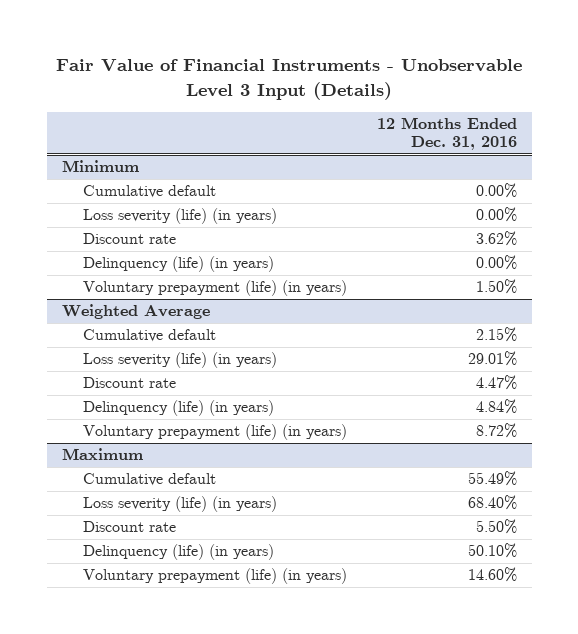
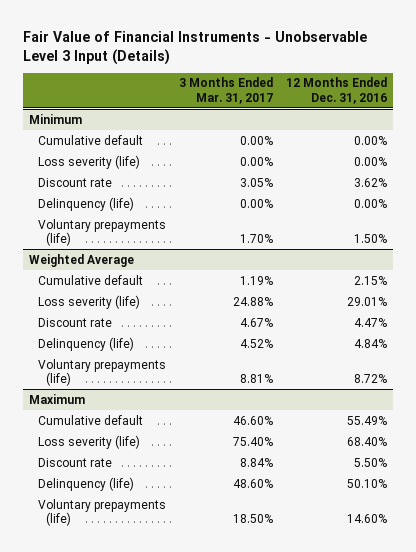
none -> [178,77,273,104] 3 Months Ended Mar. 31, 2017
[82,208,277,225] Loss severity (life) (in years) -> [37,154,140,169] Loss severity (life)
[82,256,274,273] Delinquency (life) (in years) -> [37,196,134,211] Delinquency (life)
[82,280,347,297] Voluntary prepayment (life) (in years) -> [37,218,166,247] Voluntary prepayments (life)
[82,352,277,369] Loss severity (life) (in years) -> [37,294,140,309] Loss severity (life)
[82,400,274,417] Delinquency (life) (in years) -> [37,336,134,351] Delinquency (life)
[82,424,347,441] Voluntary prepayment (life) (in years) -> [37,358,166,387] Voluntary prepayments (life)
[82,496,277,513] Loss severity (life) (in years) -> [37,434,140,449] Loss severity (life)
[82,544,274,561] Delinquency (life) (in years) -> [37,476,134,491] Delinquency (life)
[82,568,347,585] Voluntary prepayment (life) (in years) -> [37,498,166,527] Voluntary prepayments (life)

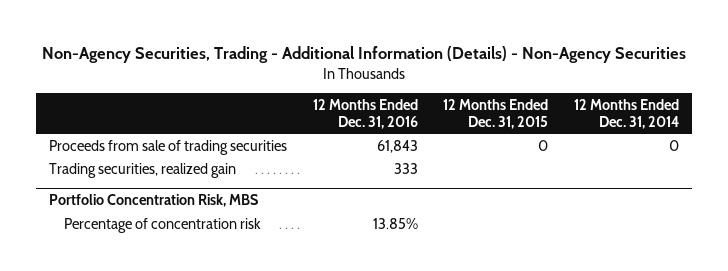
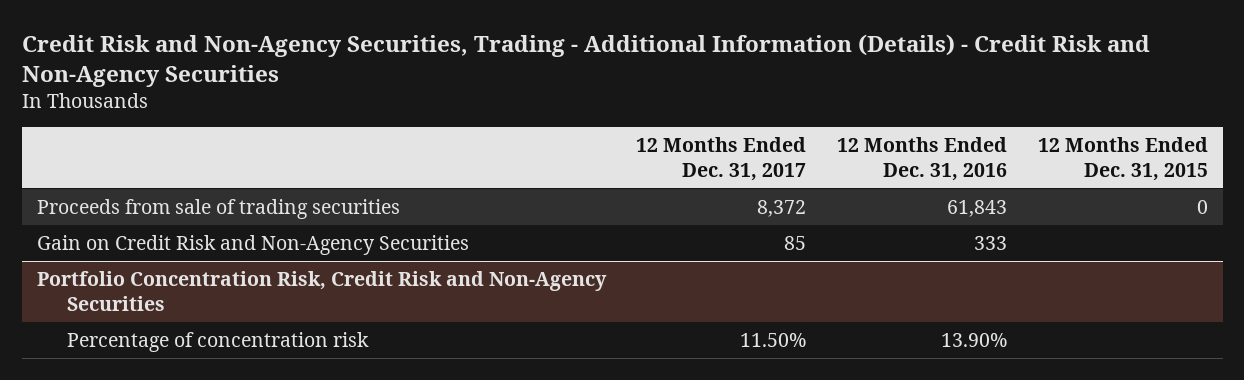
[41,45,686,63] Non-Agency Securities, Trading - Additional Information (Details) - Non-Agency Securities -> [21,33,1150,87] Credit Risk and Non-Agency Securities, Trading - Additional Information (Details) - Credit Risk and Non-Agency Securities
[573,98,679,129] 12 Months Ended Dec. 31, 2014 -> none
none -> [636,137,807,181] 12 Months Ended Dec. 31, 2017
[49,194,259,208] Portfolio Concentration Risk, MBS -> none
[49,162,237,178] Trading securities, realized gain -> [36,235,469,256] Gain on Credit Risk and Non-Agency Securities
none -> [36,271,607,311] Portfolio Concentration Risk, Credit Risk and Non-Agency Securities
[372,217,418,229] 13.85% -> [940,333,1007,348] 13.90%

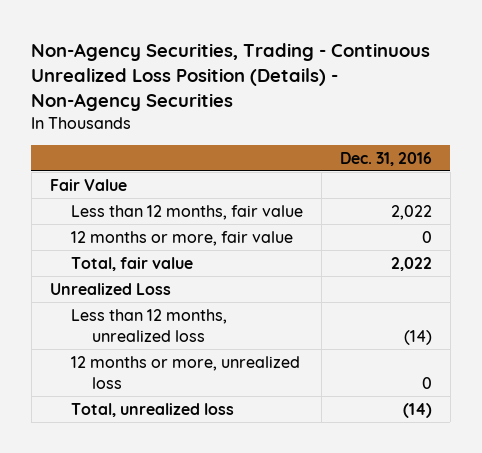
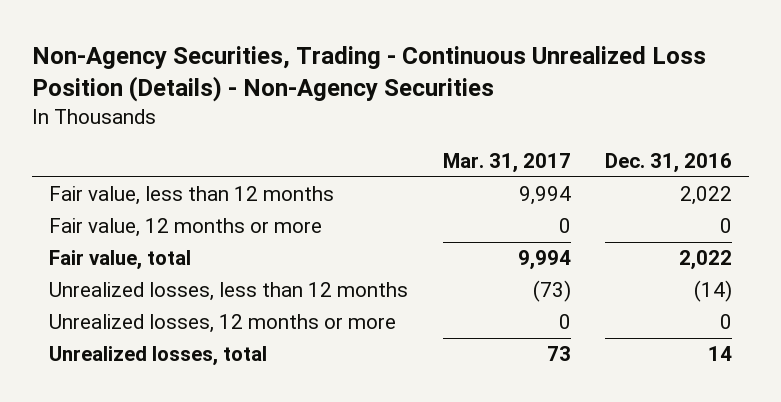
none -> [442,153,571,174] Mar. 31, 2017
[49,178,127,191] Fair Value -> none
[49,282,171,295] Unrealized Loss -> none
[71,204,304,220] Less than 12 months, fair value -> [49,186,335,206] Fair value, less than 12 months
[71,230,294,246] 12 months or more, fair value -> [49,218,323,238] Fair value, 12 months or more
[71,256,194,271] Total, fair value -> [49,250,192,271] Fair value, total
[71,308,228,342] Less than 12 months, unrealized loss -> [49,282,409,302] Unrealized losses, less than 12 months
[71,355,301,389] 12 months or more, unrealized loss -> [49,314,397,334] Unrealized losses, 12 months or more
[71,402,235,417] Total, unrealized loss -> [49,346,268,367] Unrealized losses, total
[402,402,432,418] (14) -> [708,346,733,362] 14

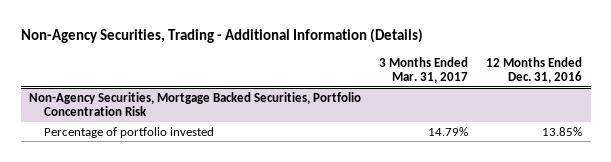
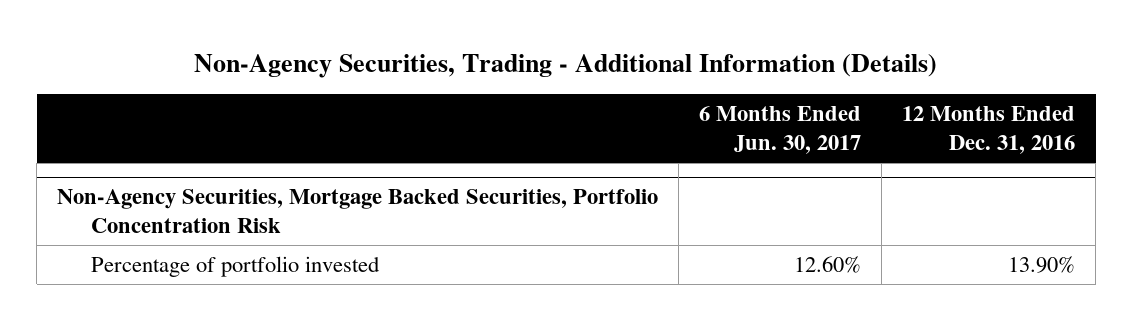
[379,56,469,84] 3 Months Ended Mar. 31, 2017 -> none
none -> [699,106,862,155] 6 Months Ended Jun. 30, 2017
[541,126,582,136] 13.85% -> [1008,255,1076,273] 13.90%

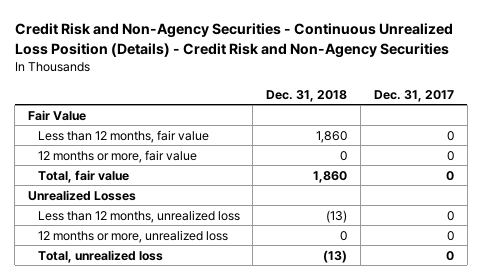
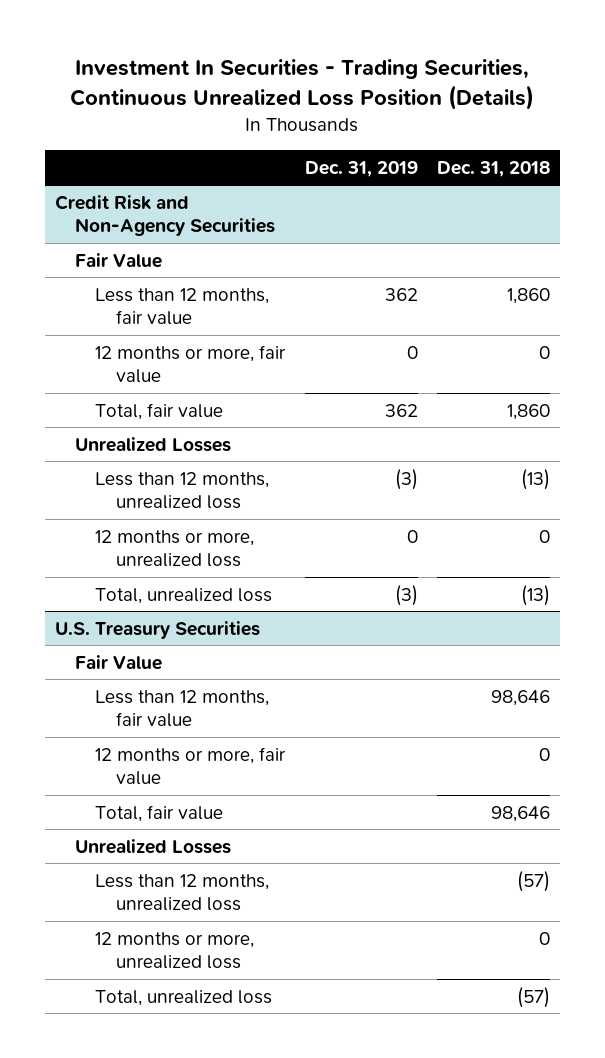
[14,23,453,59] Credit Risk and Non-Agency Securities - Continuous Unrealized Loss Position (Details) - Credit Risk and Non-Agency Securities -> [70,58,535,110] Investment In Securities - Trading Securities, Continuous Unrealized Loss Position (Details)
[373,89,454,102] Dec. 31, 2017 -> none
none -> [304,160,418,177] Dec. 31, 2019
none -> [54,194,276,237] Credit Risk and Non-Agency Securities
none -> [54,620,260,639] U.S. Treasury Securities
none -> [75,654,163,670] Fair Value
none -> [95,689,270,728] Less than 12 months, fair value
none -> [95,746,287,786] 12 months or more, fair value
none -> [95,804,224,822] Total, fair value
none -> [75,838,232,854] Unrealized Losses
none -> [95,873,270,912] Less than 12 months, unrealized loss
none -> [95,931,255,970] 12 months or more, unrealized loss
none -> [95,989,273,1006] Total, unrealized loss

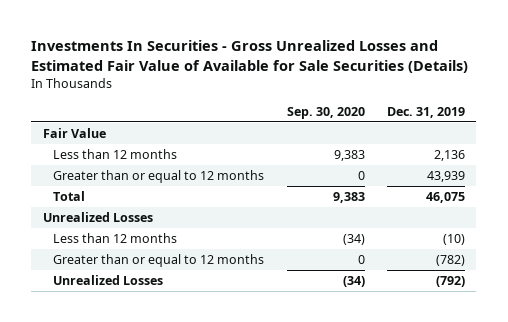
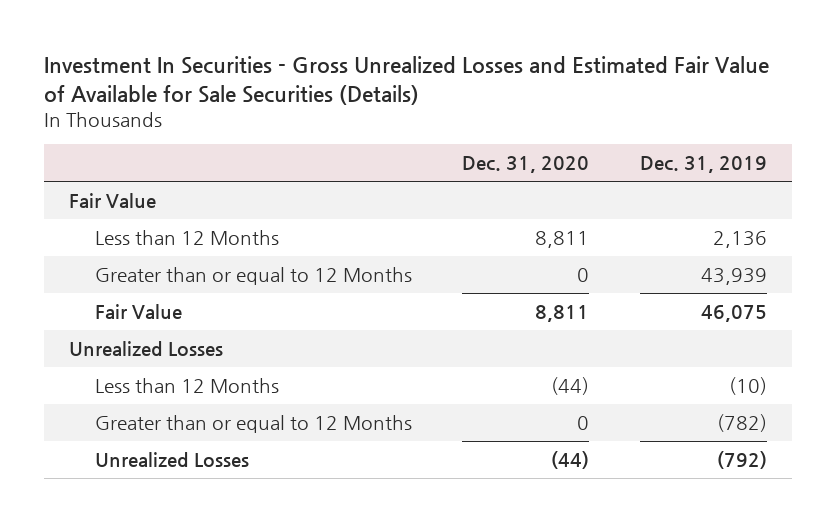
[31,40,469,74] Investments In Securities - Gross Unrealized Losses and Estimated Fair Value of Available for Sale Securities (Details) -> [43,56,769,105] Investment In Securities - Gross Unrealized Losses and Estimated Fair Value of Available for Sale Securities (Details)
[286,106,365,119] Sep. 30, 2020 -> none
none -> [462,156,590,174] Dec. 31, 2020
[53,148,178,159] Less than 12 months -> [94,229,279,245] Less than 12 Months
[53,169,265,183] Greater than or equal to 12 months -> [94,266,412,285] Greater than or equal to 12 Months
[53,190,86,201] Total -> [94,303,182,319] Fair Value
[53,232,178,243] Less than 12 months -> [94,377,279,393] Less than 12 Months
[53,253,265,267] Greater than or equal to 12 months -> [94,414,412,433] Greater than or equal to 12 Months

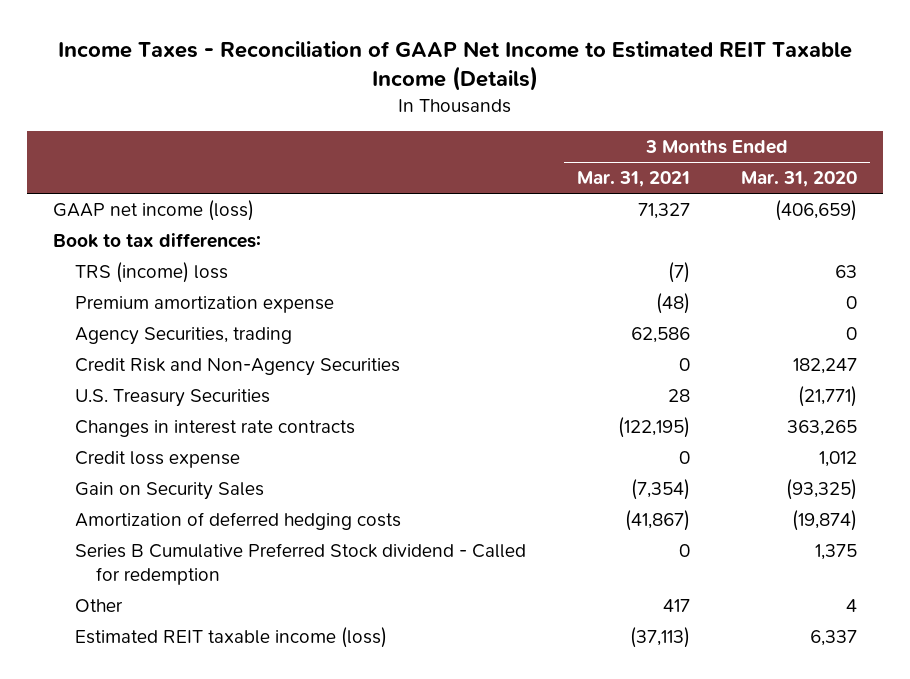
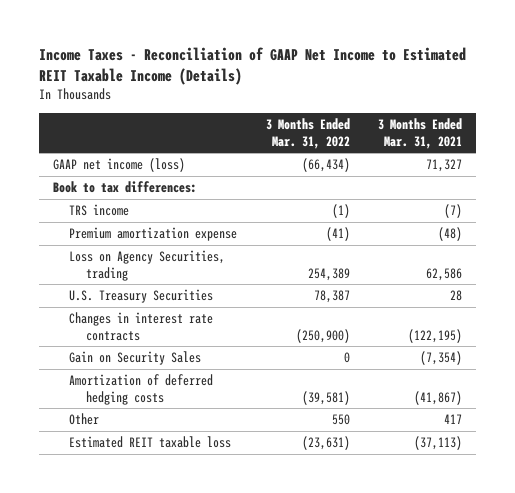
[741,171,858,188] Mar. 31, 2020 -> none
none -> [265,118,350,149] 3 Months Ended Mar. 31, 2022
[74,262,228,284] TRS (income) loss -> [69,204,130,217] TRS income
[74,358,400,377] Credit Risk and Non-Agency Securities -> none
[74,327,292,346] Agency Securities, trading -> [69,250,226,281] Loss on Agency Securities, trading
[74,451,240,469] Credit loss expense -> none
[74,543,526,585] Series B Cumulative Preferred Stock dividend - Called for redemption -> none
[74,627,387,649] Estimated REIT taxable income (loss) -> [69,436,232,449] Estimated REIT taxable loss

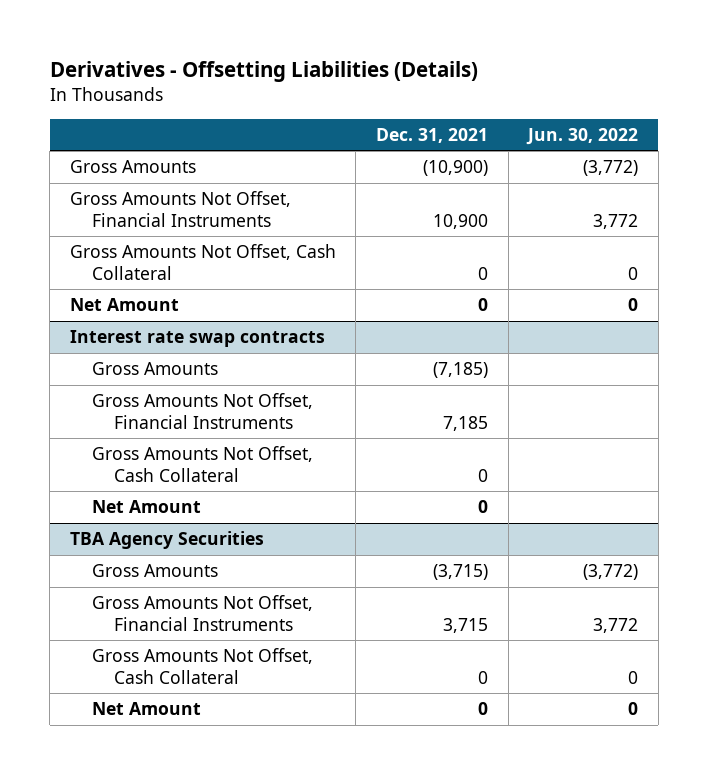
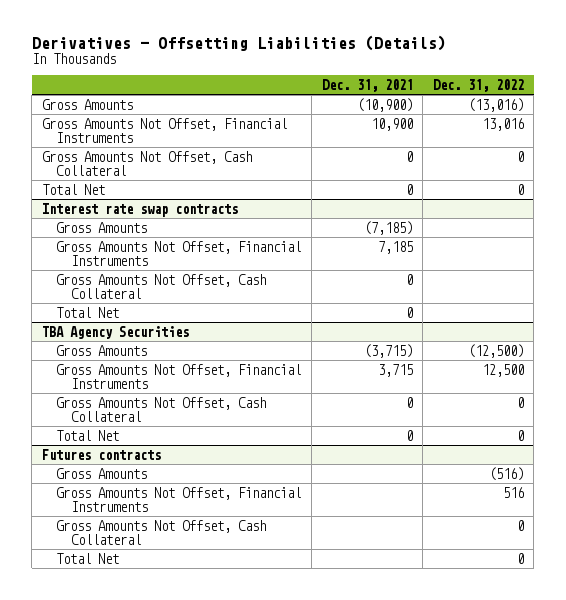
[526,127,639,145] Jun. 30, 2022 -> none
none -> [432,78,524,92] Dec. 31, 2022
[69,298,179,312] Net Amount -> [41,183,105,195] Total Net
[91,500,201,514] Net Amount -> [56,306,120,318] Total Net
[91,702,201,716] Net Amount -> [56,429,120,441] Total Net
none -> [41,448,161,460] Futures contracts
none -> [56,467,148,479] Gross Amounts
none -> [56,486,302,513] Gross Amounts Not Offset, Financial Instruments
none -> [56,519,267,546] Gross Amounts Not Offset, Cash Collateral
none -> [56,552,120,564] Total Net

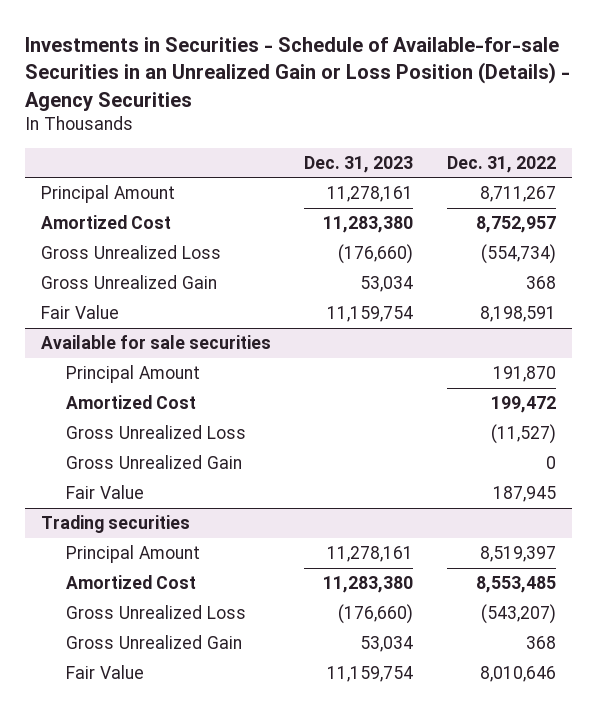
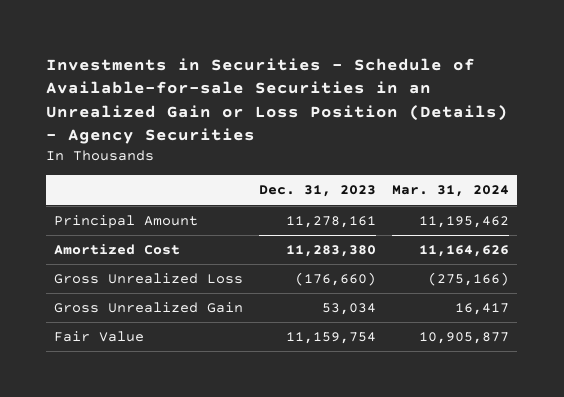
[446,155,556,173] Dec. 31, 2022 -> none
none -> [392,185,510,198] Mar. 31, 2024
[41,335,272,350] Available for sale securities -> none
[66,365,201,384] Principal Amount -> none
[66,395,197,410] Amortized Cost -> none
[66,425,247,440] Gross Unrealized Loss -> none
[66,455,243,470] Gross Unrealized Gain -> none
[66,485,145,500] Fair Value -> none
[41,515,191,534] Trading securities -> none
[66,545,201,564] Principal Amount -> none
[66,575,197,590] Amortized Cost -> none
[66,605,247,620] Gross Unrealized Loss -> none
[66,635,243,650] Gross Unrealized Gain -> none
[66,665,145,680] Fair Value -> none

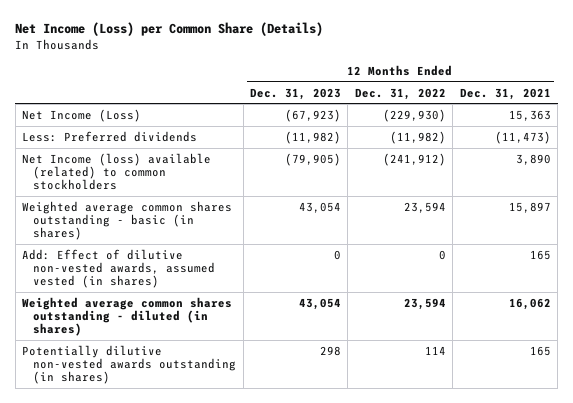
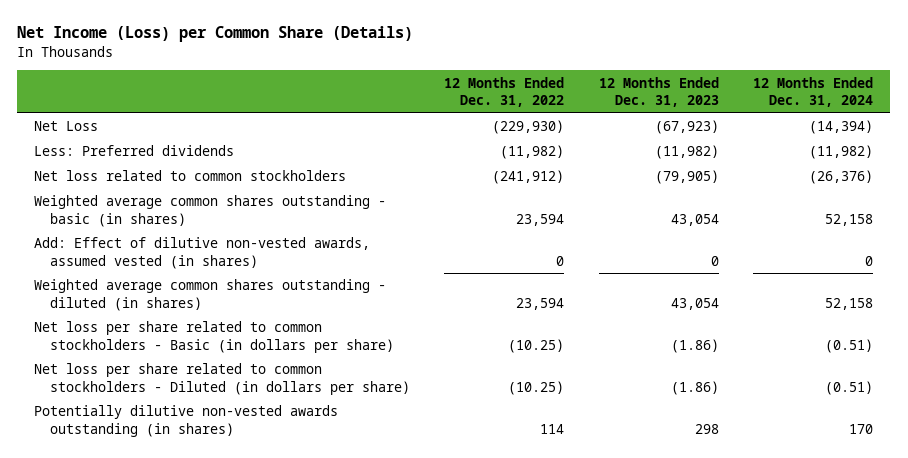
[459,87,551,100] Dec. 31, 2021 -> none
none -> [753,76,874,107] 12 Months Ended Dec. 31, 2024
[22,108,142,122] Net Income (Loss) -> [34,121,99,132] Net Loss
[22,152,212,191] Net Income (loss) available (related) to common stockholders -> [34,170,347,182] Net loss related to common stockholders
none -> [34,321,395,353] Net loss per share related to common stockholders - Basic (in dollars per share)
none -> [34,363,411,395] Net loss per share related to common stockholders - Diluted (in dollars per share)

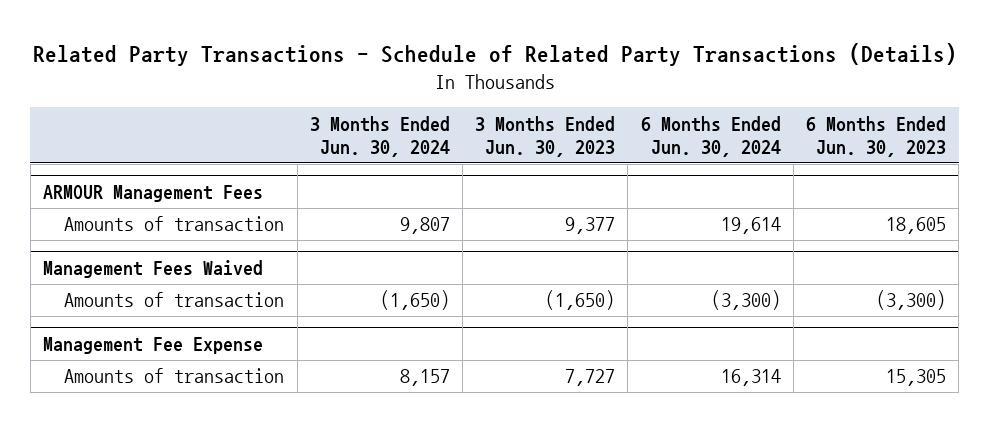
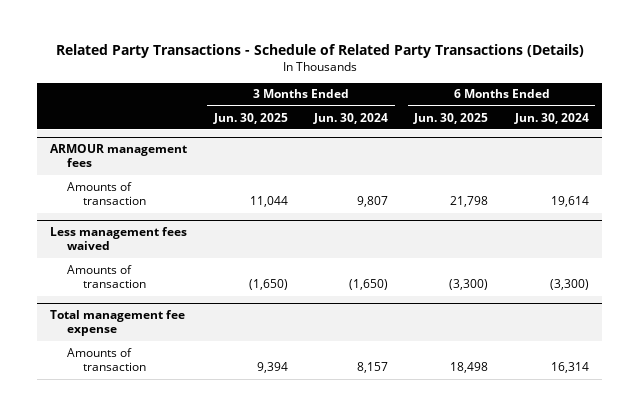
[475,115,616,157] 3 Months Ended Jun. 30, 2023 -> none
[806,115,947,157] 6 Months Ended Jun. 30, 2023 -> none
none -> [212,112,288,124] Jun. 30, 2025
none -> [413,112,489,124] Jun. 30, 2025
[43,184,264,202] ARMOUR Management Fees -> [50,143,188,168] ARMOUR management fees
[43,259,264,278] Management Fees Waived -> [50,226,188,251] Less management fees waived
[43,336,264,354] Management Fee Expense -> [50,309,186,337] Total management fee expense

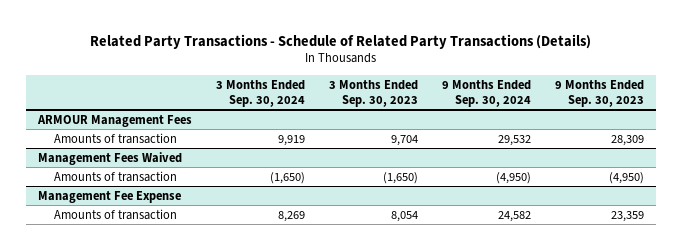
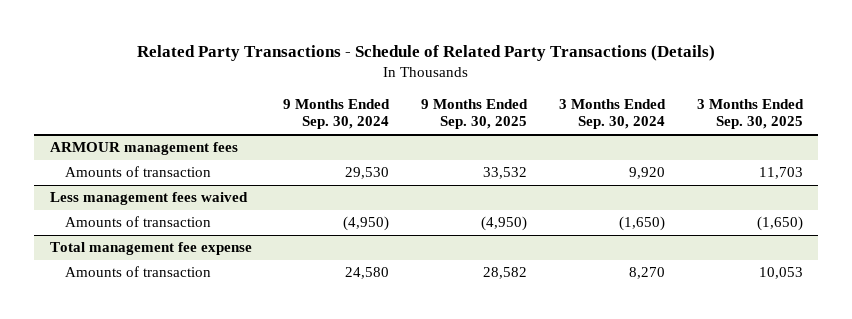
[329,79,419,107] 3 Months Ended Sep. 30, 2023 -> none
[555,79,645,107] 9 Months Ended Sep. 30, 2023 -> none
none -> [421,99,529,130] 9 Months Ended Sep. 30, 2025
none -> [696,99,804,130] 3 Months Ended Sep. 30, 2025
[37,114,193,127] ARMOUR Management Fees -> [49,142,238,156] ARMOUR management fees
[278,134,306,146] 9,919 -> [628,167,665,180] 9,920
[498,134,532,146] 29,532 -> [345,167,390,180] 29,530
[38,151,183,165] Management Fees Waived -> [49,192,248,206] Less management fees waived
[38,190,182,203] Management Fee Expense -> [49,242,252,256] Total management fee expense
[278,210,306,222] 8,269 -> [628,267,665,280] 8,270
[498,210,532,222] 24,582 -> [345,267,390,280] 24,580

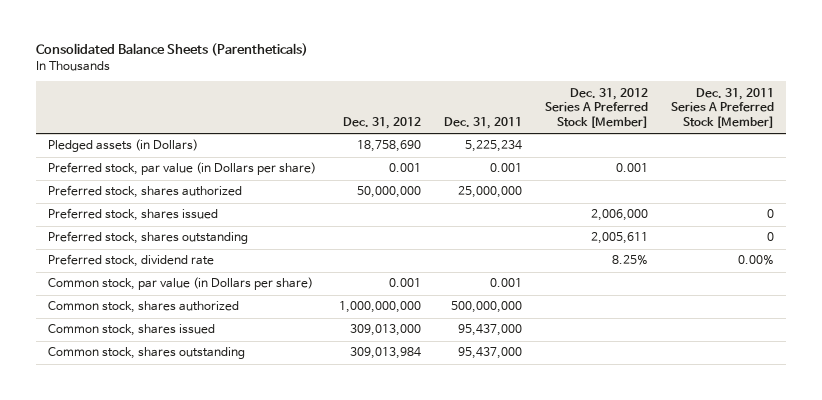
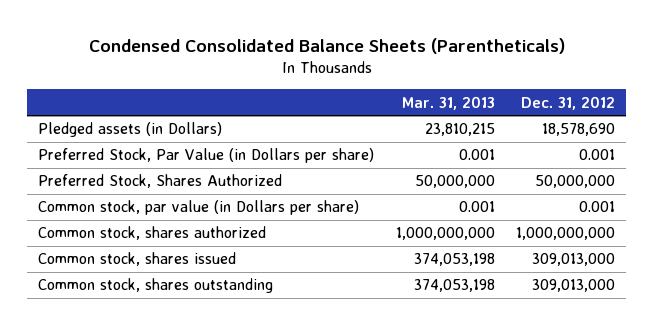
[36,43,309,57] Consolidated Balance Sheets (Parentheticals) -> [88,37,565,54] Condensed Consolidated Balance Sheets (Parentheticals)
[443,117,522,130] Dec. 31, 2011 -> none
[545,87,649,129] Dec. 31, 2012 Series A Preferred Stock [Member] -> none
[671,87,775,129] Dec. 31, 2011 Series A Preferred Stock [Member] -> none
none -> [401,95,495,110] Mar. 31, 2013
[47,208,218,222] Preferred stock, shares issued -> none
[47,231,248,245] Preferred stock, shares outstanding -> none
[47,254,214,268] Preferred stock, dividend rate -> none
[356,140,421,153] 18,758,690 -> [542,123,616,137] 18,578,690
[47,162,316,176] Preferred stock, par value (in Dollars per share) -> [37,148,374,164] Preferred Stock, Par Value (in Dollars per share)
[47,185,242,199] Preferred stock, shares authorized -> [37,174,282,189] Preferred Stock, Shares Authorized
[349,347,421,360] 309,013,984 -> [532,279,616,293] 309,013,000

